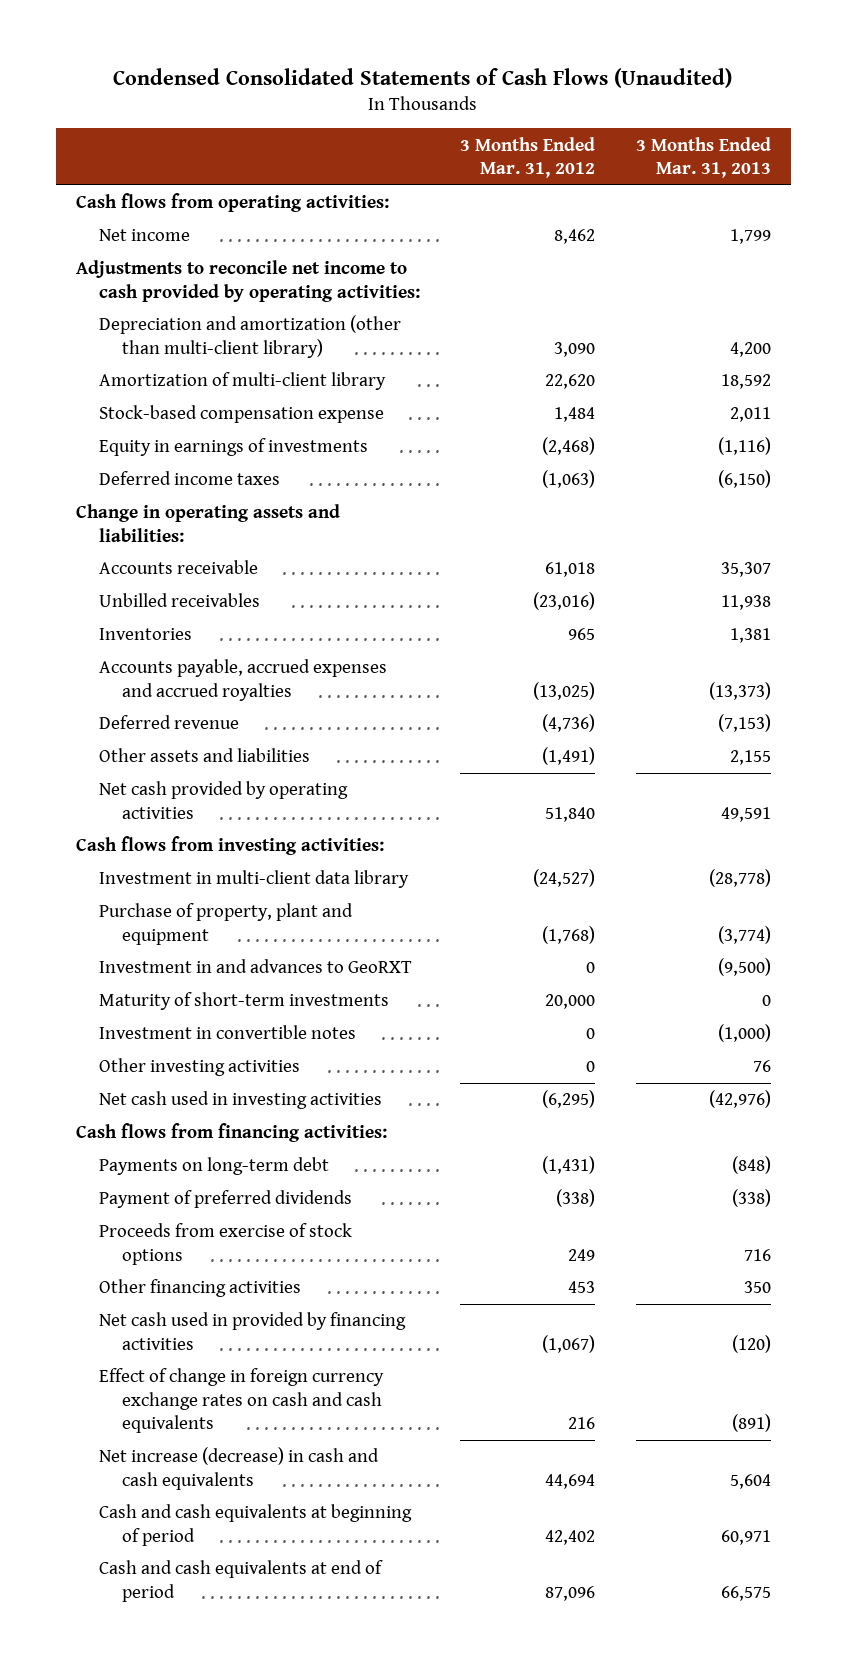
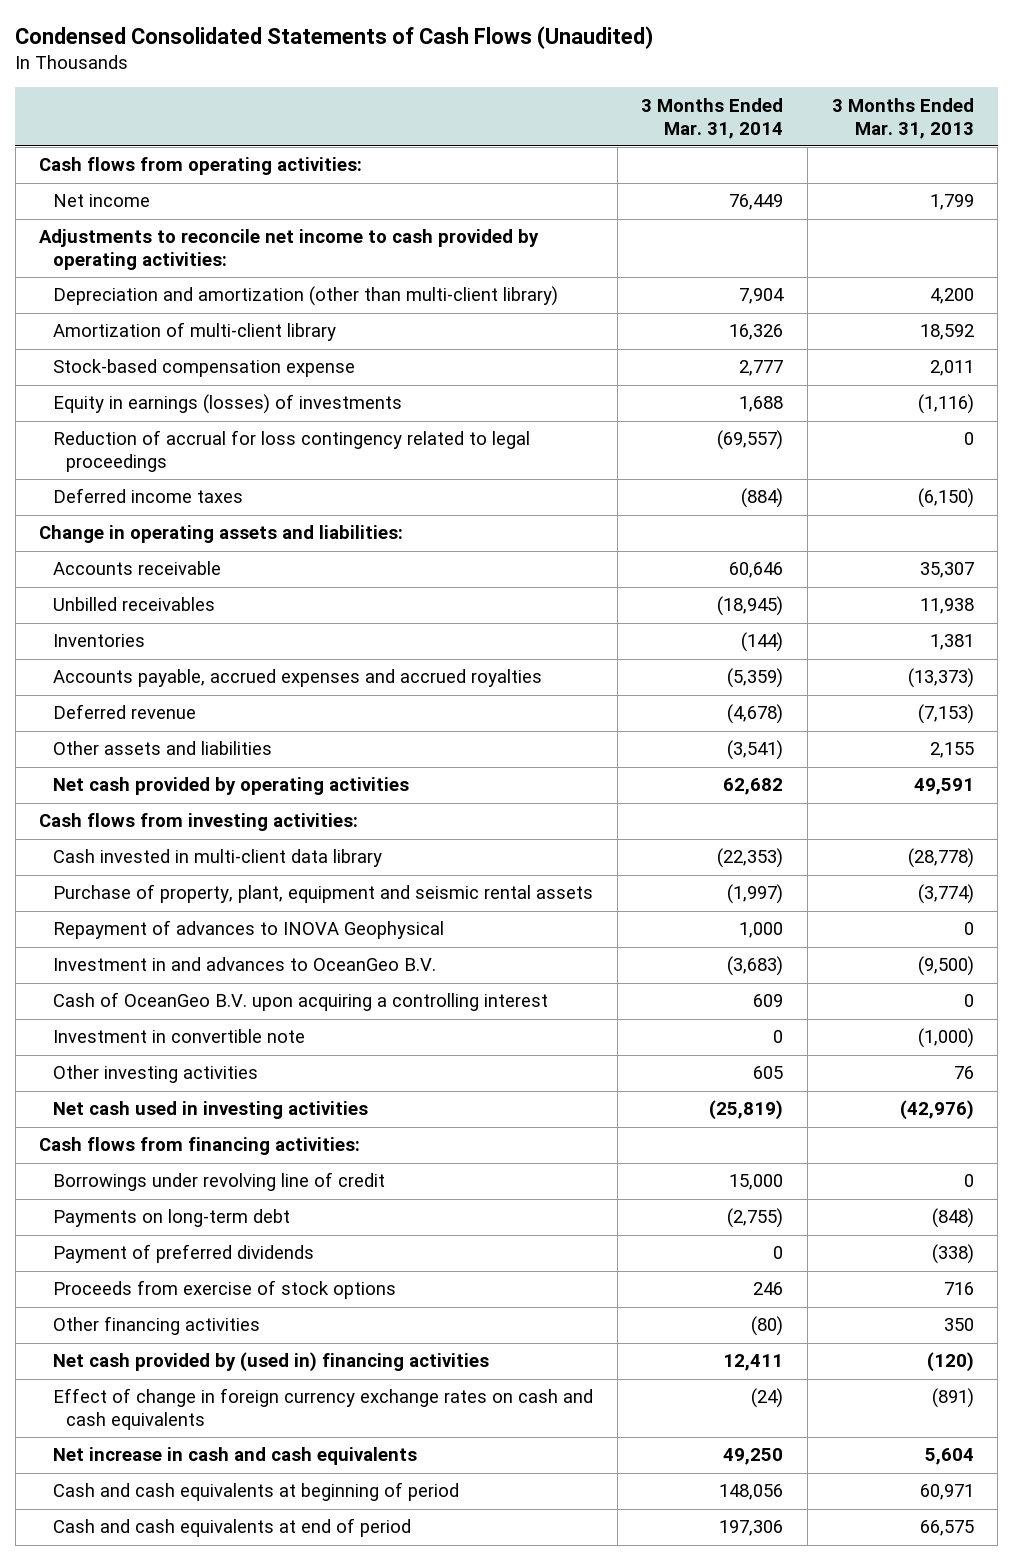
[460,136,596,178] 3 Months Ended Mar. 31, 2012 -> none
none -> [641,97,784,139] 3 Months Ended Mar. 31, 2014
[98,438,368,457] Equity in earnings of investments -> [52,394,402,415] Equity in earnings (losses) of investments
none -> [52,430,530,473] Reduction of accrual for loss contingency related to legal proceedings
[98,992,389,1011] Maturity of short-term investments -> none
[98,870,409,889] Investment in multi-client data library -> [52,849,382,868] Cash invested in multi-client data library
[98,903,353,945] Purchase of property, plant and equipment -> [52,884,593,904] Purchase of property, plant, equipment and seismic rental assets
none -> [52,920,444,940] Repayment of advances to INOVA Geophysical
[98,959,412,974] Investment in and advances to GeoRXT -> [52,957,436,972] Investment in and advances to OceanGeo B.V.
none -> [52,992,548,1012] Cash of OceanGeo B.V. upon acquiring a controlling interest
[98,1025,356,1040] Investment in convertible notes -> [52,1029,305,1044] Investment in convertible note
none -> [52,1172,385,1192] Borrowings under revolving line of credit
[98,1312,406,1350] Net cash used in provided by financing activities -> [52,1352,489,1373] Net cash provided by (used in) financing activities
[98,1447,379,1490] Net increase (decrease) in cash and cash equivalents -> [52,1447,417,1466] Net increase in cash and cash equivalents

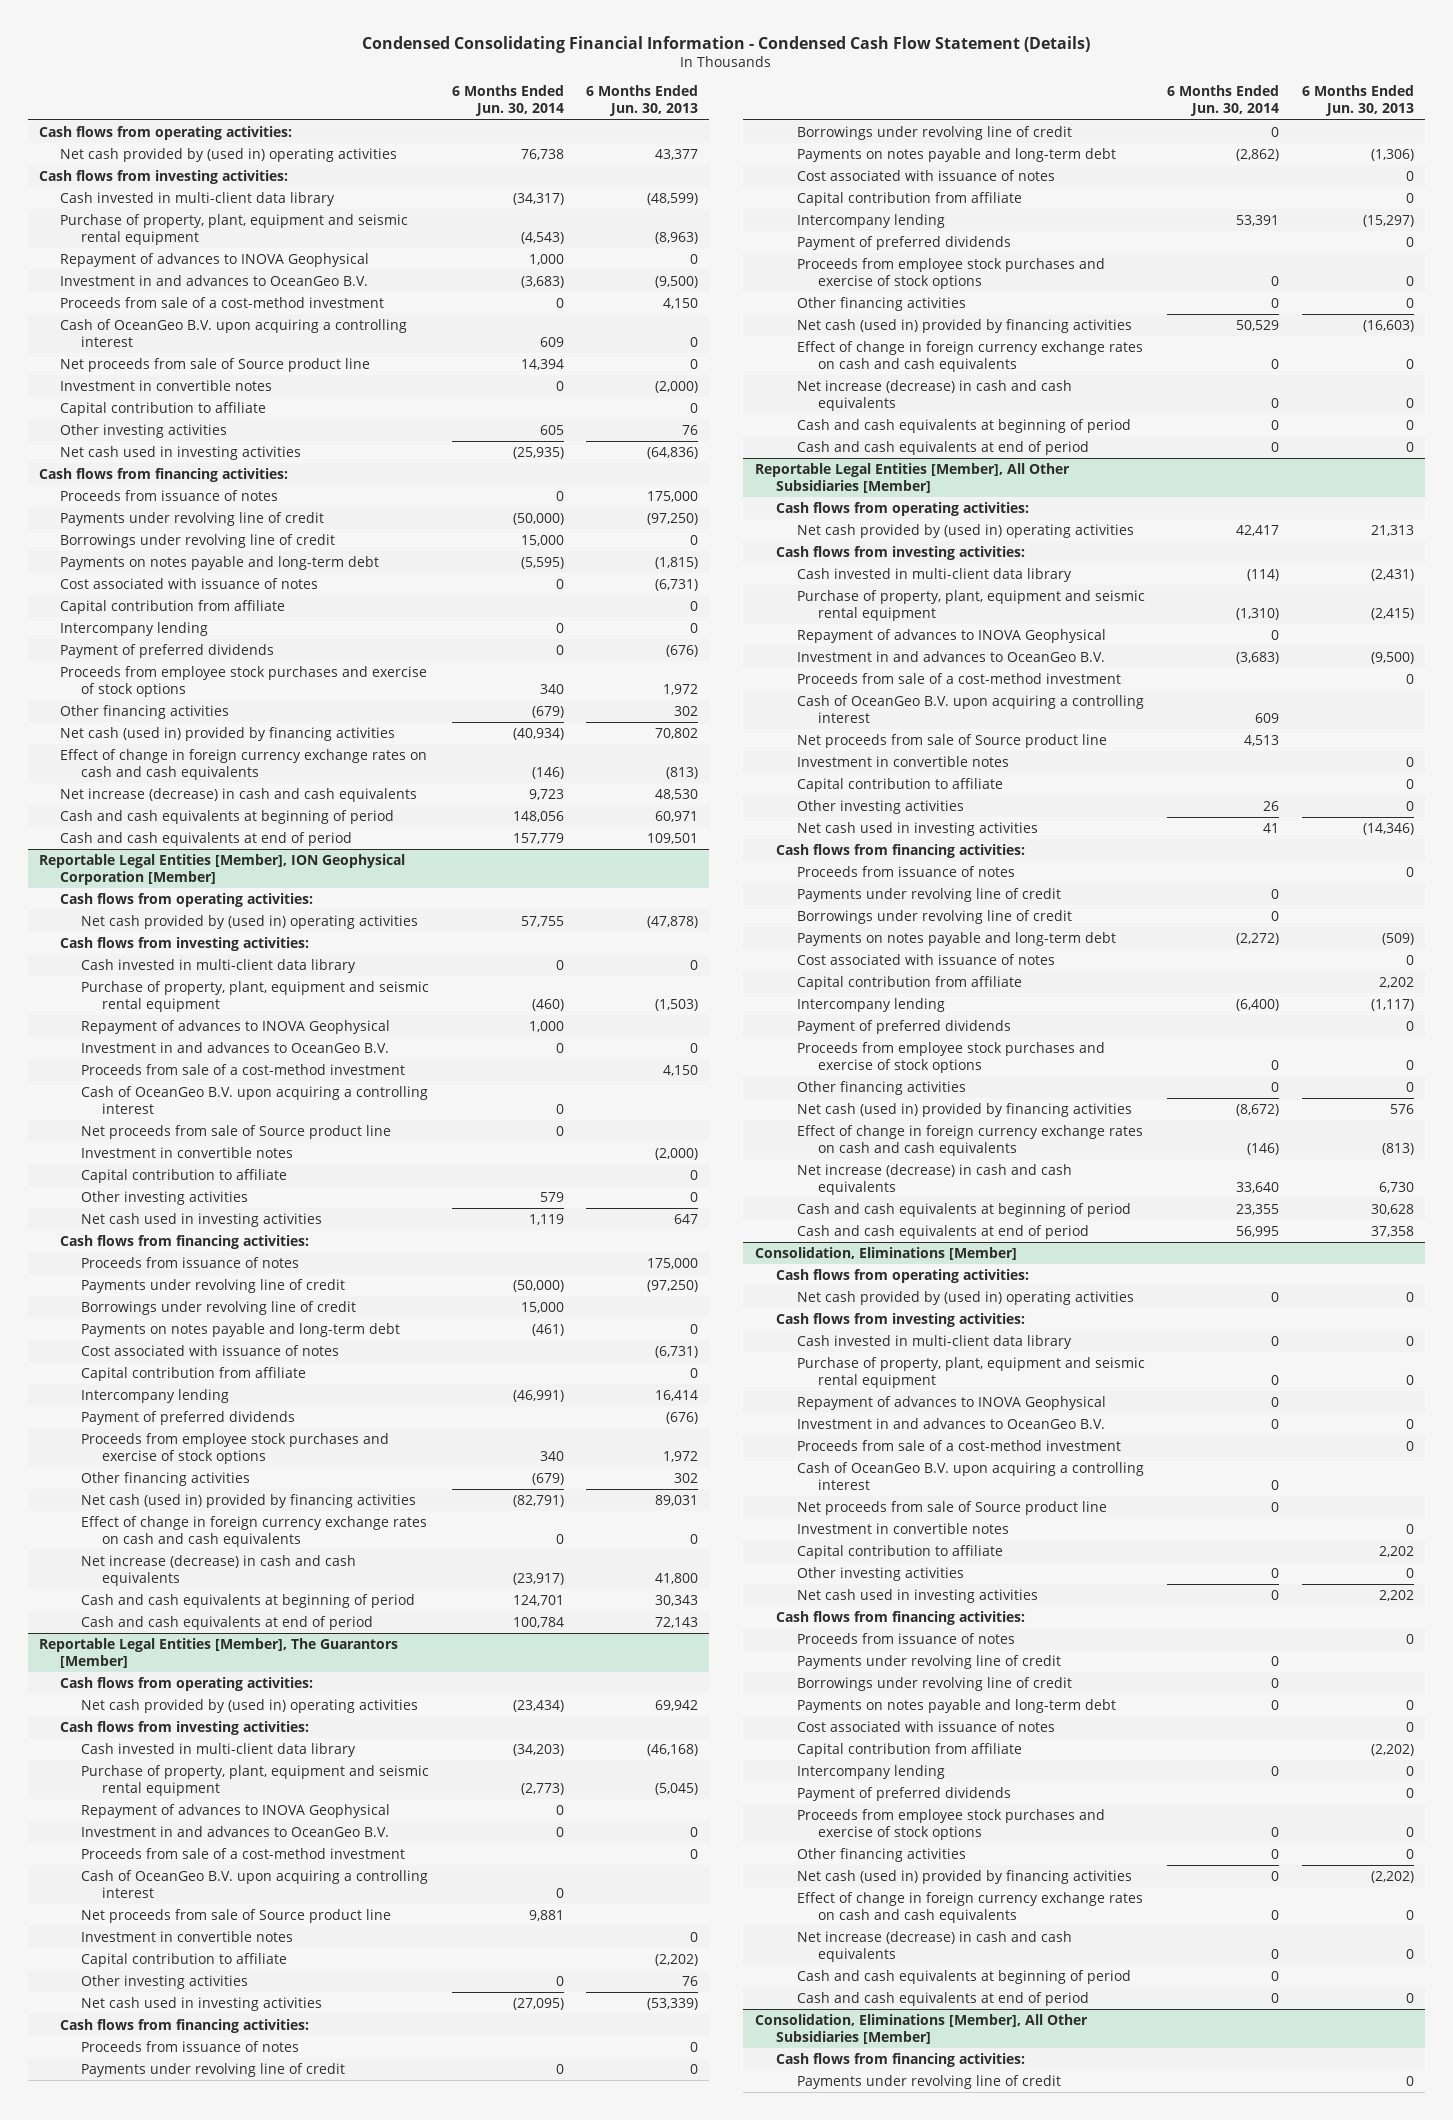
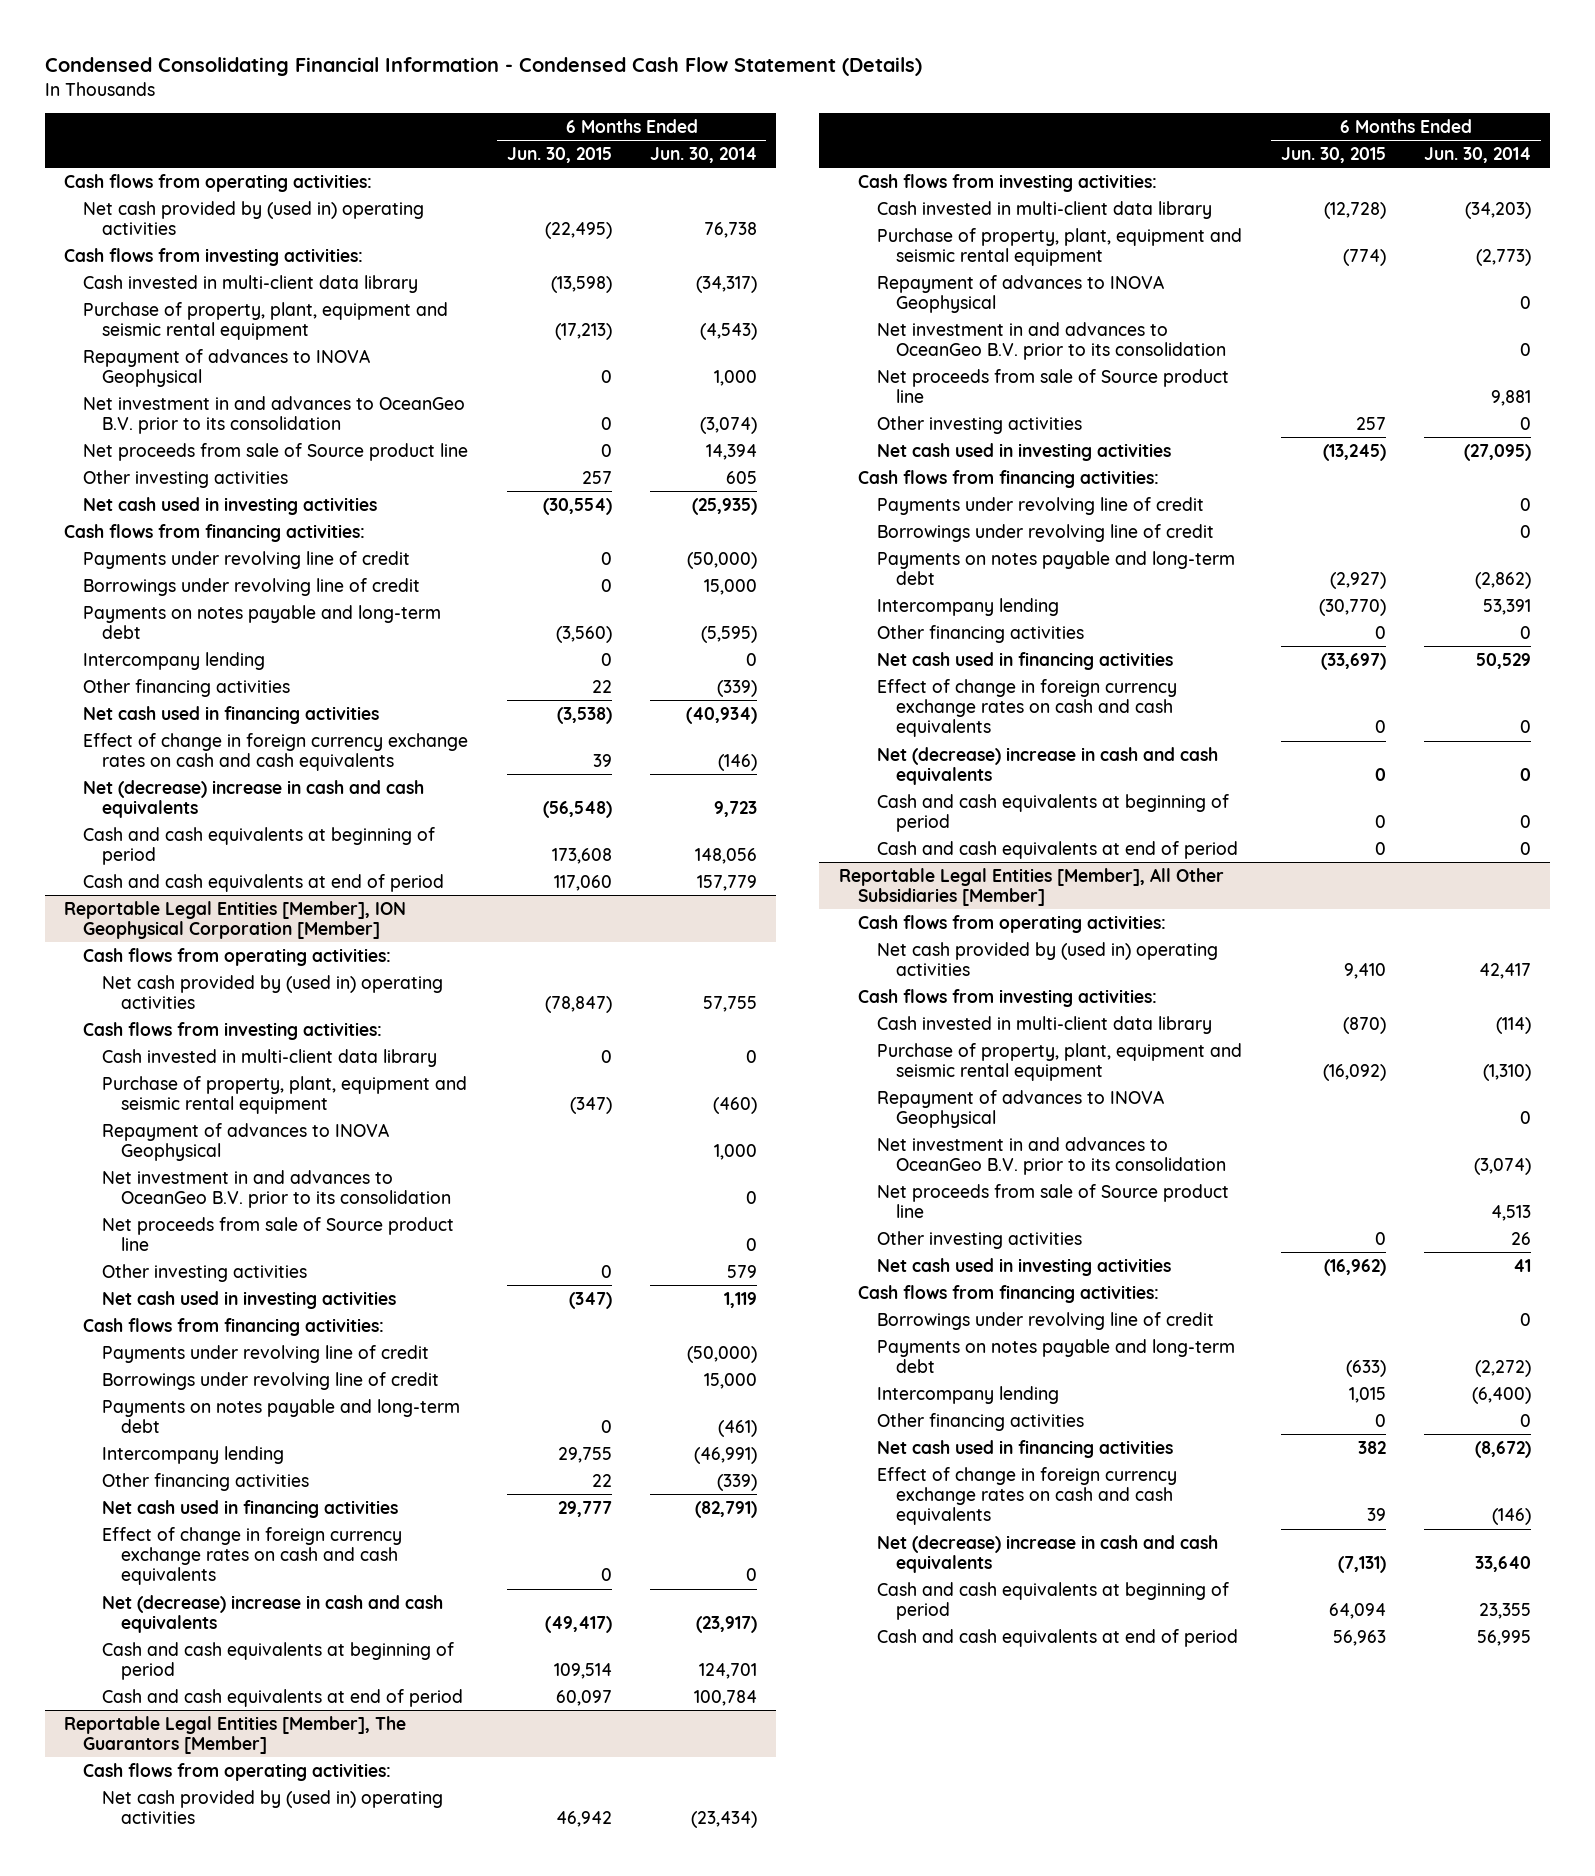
[586,85,699,117] 6 Months Ended Jun. 30, 2013 -> none
none -> [506,147,612,164] Jun. 30, 2015
[59,296,384,308] Proceeds from sale of a cost-method investment -> none
[59,318,407,347] Cash of OceanGeo B.V. upon acquiring a controlling interest -> none
[59,274,368,286] Investment in and advances to OceanGeo B.V. -> [83,395,466,435] Net investment in and advances to OceanGeo B.V. prior to its consolidation
[520,275,564,288] (3,683) -> [699,417,757,435] (3,074)
[59,379,272,391] Investment in convertible notes -> none
[59,401,266,416] Capital contribution to affiliate -> none
[59,489,278,501] Proceeds from issuance of notes -> none
[59,577,318,589] Cost associated with issuance of notes -> none
[59,599,285,614] Capital contribution from affiliate -> none
[59,643,274,658] Payment of preferred dividends -> none
[59,665,427,697] Proceeds from employee stock purchases and exercise of stock options -> none
[531,705,564,718] (679) -> [716,679,757,697] (339)
[59,726,395,741] Net cash (used in) provided by financing activities -> [83,705,380,724] Net cash used in financing activities
[59,787,417,802] Net increase (decrease) in cash and cash equivalents -> [83,779,425,819] Net (decrease) increase in cash and cash equivalents
[80,1063,405,1075] Proceeds from sale of a cost-method investment -> none
[80,1085,428,1114] Cash of OceanGeo B.V. upon acquiring a controlling interest -> none
[80,1041,389,1053] Investment in and advances to OceanGeo B.V. -> [102,1169,452,1209] Net investment in and advances to OceanGeo B.V. prior to its consolidation
[80,1146,293,1158] Investment in convertible notes -> none
[80,1168,287,1183] Capital contribution to affiliate -> none
[80,1256,299,1268] Proceeds from issuance of notes -> none
[80,1344,339,1356] Cost associated with issuance of notes -> none
[80,1366,306,1381] Capital contribution from affiliate -> none
[80,1410,295,1425] Payment of preferred dividends -> none
[80,1432,389,1464] Proceeds from employee stock purchases and exercise of stock options -> none
[531,1472,564,1485] (679) -> [716,1473,757,1491] (339)
[80,1493,416,1508] Net cash (used in) provided by financing activities -> [102,1499,399,1518] Net cash used in financing activities
[80,1554,356,1586] Net increase (decrease) in cash and cash equivalents -> [102,1594,444,1634] Net (decrease) increase in cash and cash equivalents
[80,1847,405,1859] Proceeds from sale of a cost-method investment -> none
[80,1869,428,1898] Cash of OceanGeo B.V. upon acquiring a controlling interest -> none
[80,1825,389,1837] Investment in and advances to OceanGeo B.V. -> [876,321,1226,361] Net investment in and advances to OceanGeo B.V. prior to its consolidation
[80,1930,293,1942] Investment in convertible notes -> none
[80,1952,287,1967] Capital contribution to affiliate -> none
[80,2040,299,2052] Proceeds from issuance of notes -> none
[796,169,1055,181] Cost associated with issuance of notes -> none
[796,191,1022,206] Capital contribution from affiliate -> none
[796,235,1011,250] Payment of preferred dividends -> none
[796,257,1105,289] Proceeds from employee stock purchases and exercise of stock options -> none
[796,318,1132,333] Net cash (used in) provided by financing activities -> [876,651,1173,670] Net cash used in financing activities
[796,379,1072,411] Net increase (decrease) in cash and cash equivalents -> [876,746,1218,786] Net (decrease) increase in cash and cash equivalents
[796,672,1121,684] Proceeds from sale of a cost-method investment -> none
[796,694,1144,723] Cash of OceanGeo B.V. upon acquiring a controlling interest -> none
[796,650,1105,662] Investment in and advances to OceanGeo B.V. -> [876,1136,1226,1176] Net investment in and advances to OceanGeo B.V. prior to its consolidation
[1236,651,1280,664] (3,683) -> [1474,1158,1532,1176] (3,074)
[796,755,1009,767] Investment in convertible notes -> none
[796,777,1003,792] Capital contribution to affiliate -> none
[796,865,1015,877] Proceeds from issuance of notes -> none
[796,887,1061,902] Payments under revolving line of credit -> none
[796,953,1055,965] Cost associated with issuance of notes -> none
[796,975,1022,990] Capital contribution from affiliate -> none
[796,1019,1011,1034] Payment of preferred dividends -> none
[796,1041,1105,1073] Proceeds from employee stock purchases and exercise of stock options -> none
[796,1102,1132,1117] Net cash (used in) provided by financing activities -> [876,1439,1173,1458] Net cash used in financing activities
[796,1163,1072,1195] Net increase (decrease) in cash and cash equivalents -> [876,1534,1218,1574] Net (decrease) increase in cash and cash equivalents
[754,1246,1017,1260] Consolidation, Eliminations [Member] -> none
[775,1268,1029,1283] Cash flows from operating activities: -> none
[796,1290,1134,1305] Net cash provided by (used in) operating activities -> none
[775,1312,1025,1327] Cash flows from investing activities: -> none
[796,1334,1072,1349] Cash invested in multi-client data library -> none
[796,1356,1145,1388] Purchase of property, plant, equipment and seismic rental equipment -> none
[796,1395,1106,1410] Repayment of advances to INOVA Geophysical -> none
[796,1417,1105,1429] Investment in and advances to OceanGeo B.V. -> none
[796,1439,1121,1451] Proceeds from sale of a cost-method investment -> none
[796,1461,1144,1490] Cash of OceanGeo B.V. upon acquiring a controlling interest -> none
[796,1500,1107,1515] Net proceeds from sale of Source product line -> none
[796,1522,1009,1534] Investment in convertible notes -> none
[796,1544,1003,1559] Capital contribution to affiliate -> none
[796,1566,964,1581] Other investing activities -> none
[796,1588,1038,1603] Net cash used in investing activities -> none
[775,1610,1025,1625] Cash flows from financing activities: -> none
[796,1632,1015,1644] Proceeds from issuance of notes -> none
[796,1654,1061,1669] Payments under revolving line of credit -> none
[796,1676,1072,1691] Borrowings under revolving line of credit -> none
[796,1698,1116,1713] Payments on notes payable and long-term debt -> none
[796,1720,1055,1732] Cost associated with issuance of notes -> none
[796,1742,1022,1757] Capital contribution from affiliate -> none
[796,1764,945,1779] Intercompany lending -> none
[796,1786,1011,1801] Payment of preferred dividends -> none
[796,1808,1105,1840] Proceeds from employee stock purchases and exercise of stock options -> none
[796,1847,966,1862] Other financing activities -> none
[796,1869,1132,1884] Net cash (used in) provided by financing activities -> none
[796,1891,1143,1923] Effect of change in foreign currency exchange rates on cash and cash equivalents -> none
[796,1930,1072,1962] Net increase (decrease) in cash and cash equivalents -> none
[796,1969,1131,1984] Cash and cash equivalents at beginning of period -> none
[796,1991,1089,2006] Cash and cash equivalents at end of period -> none
[754,2013,1088,2044] Consolidation, Eliminations [Member], All Other Subsidiaries [Member] -> none
[775,2052,1025,2067] Cash flows from financing activities: -> none
[796,2074,1061,2089] Payments under revolving line of credit -> none

